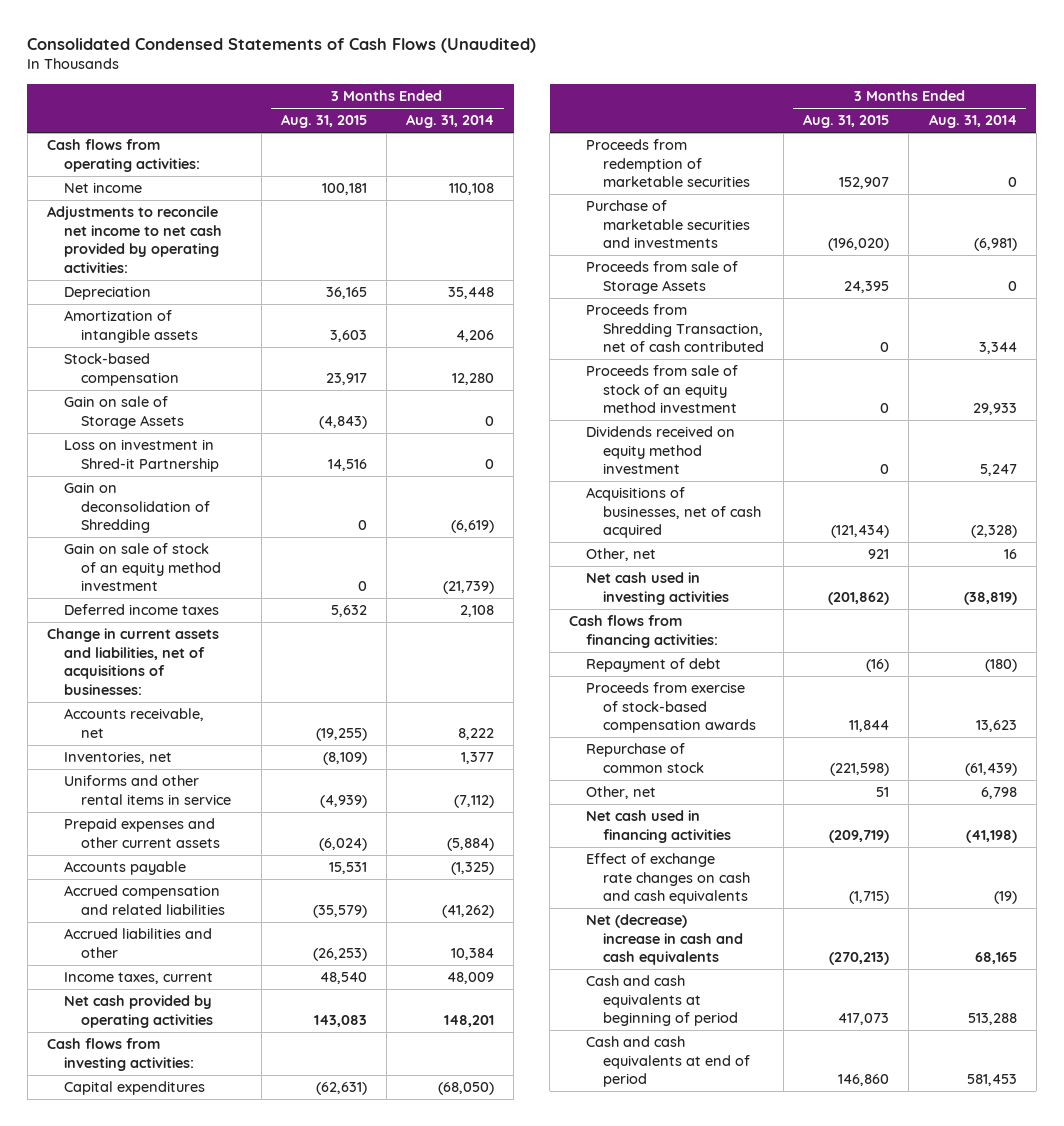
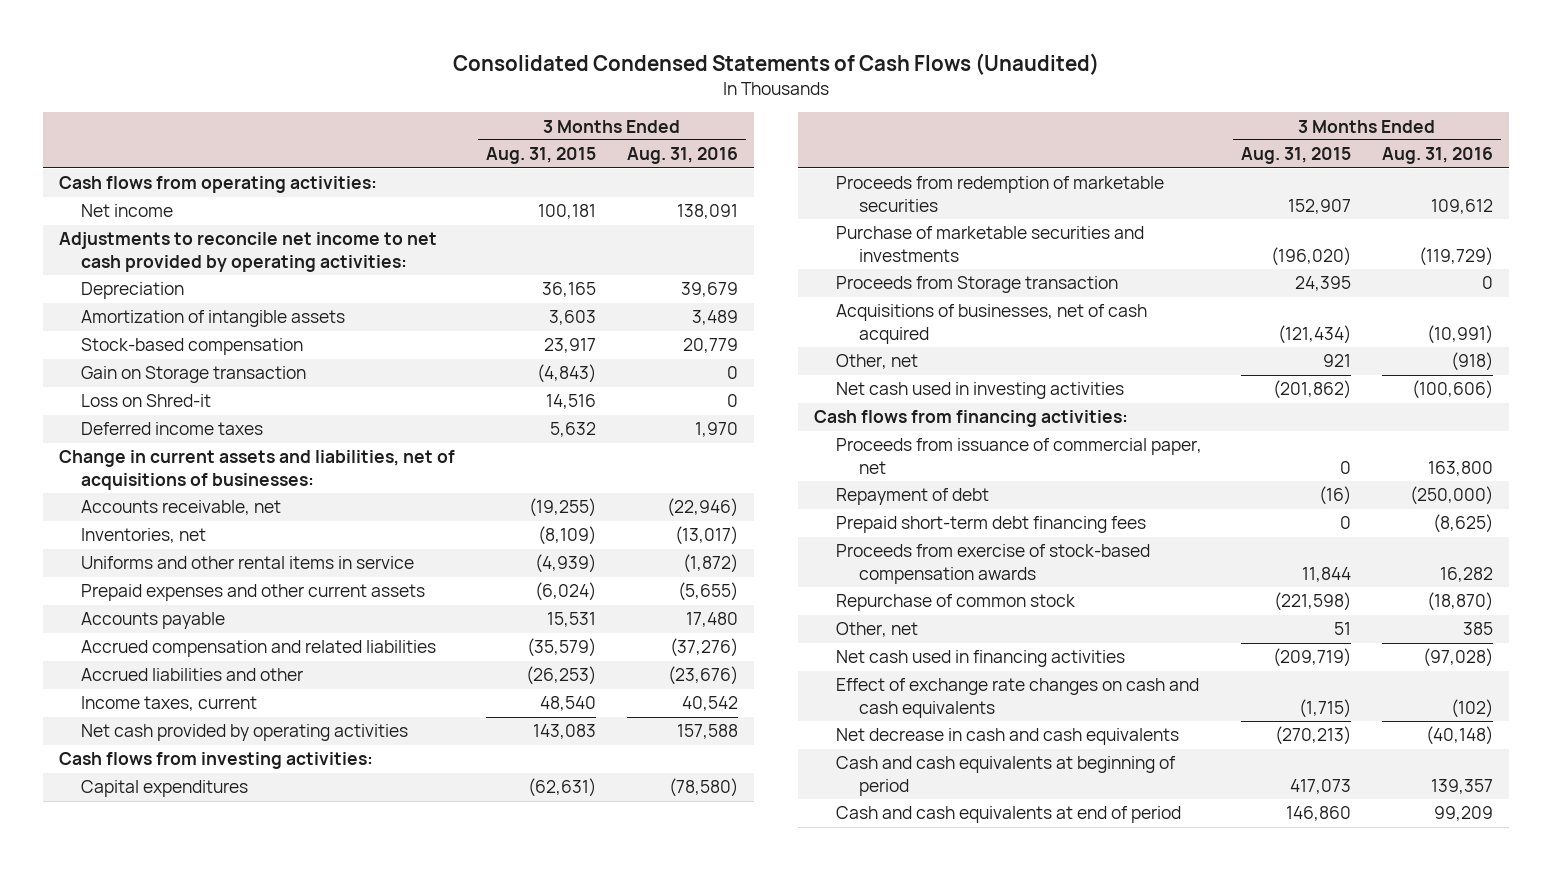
[406,114,495,129] Aug. 31, 2014 -> none
none -> [627,147,739,165] Aug. 31, 2016
[63,482,210,534] Gain on deconsolidation of Shredding -> none
[63,543,221,592] Gain on sale of stock of an equity method investment -> none
[63,396,184,429] Gain on sale of Storage Assets -> [81,366,307,384] Gain on Storage transaction
[63,439,219,472] Loss on investment in Shred-it Partnership -> [81,394,212,408] Loss on Shred-it
[586,304,765,353] Proceeds from Shredding Transaction, net of cash contributed -> none
[586,365,739,414] Proceeds from sale of stock of an equity method investment -> none
[586,426,736,475] Dividends received on equity method investment -> none
[586,261,739,294] Proceeds from sale of Storage Assets -> [836,276,1119,294] Proceeds from Storage transaction
none -> [836,438,1203,474] Proceeds from issuance of commercial paper, net
none -> [836,516,1147,534] Prepaid short-term debt financing fees
[586,914,744,966] Net (decrease) increase in cash and cash equivalents -> [836,728,1180,746] Net decrease in cash and cash equivalents

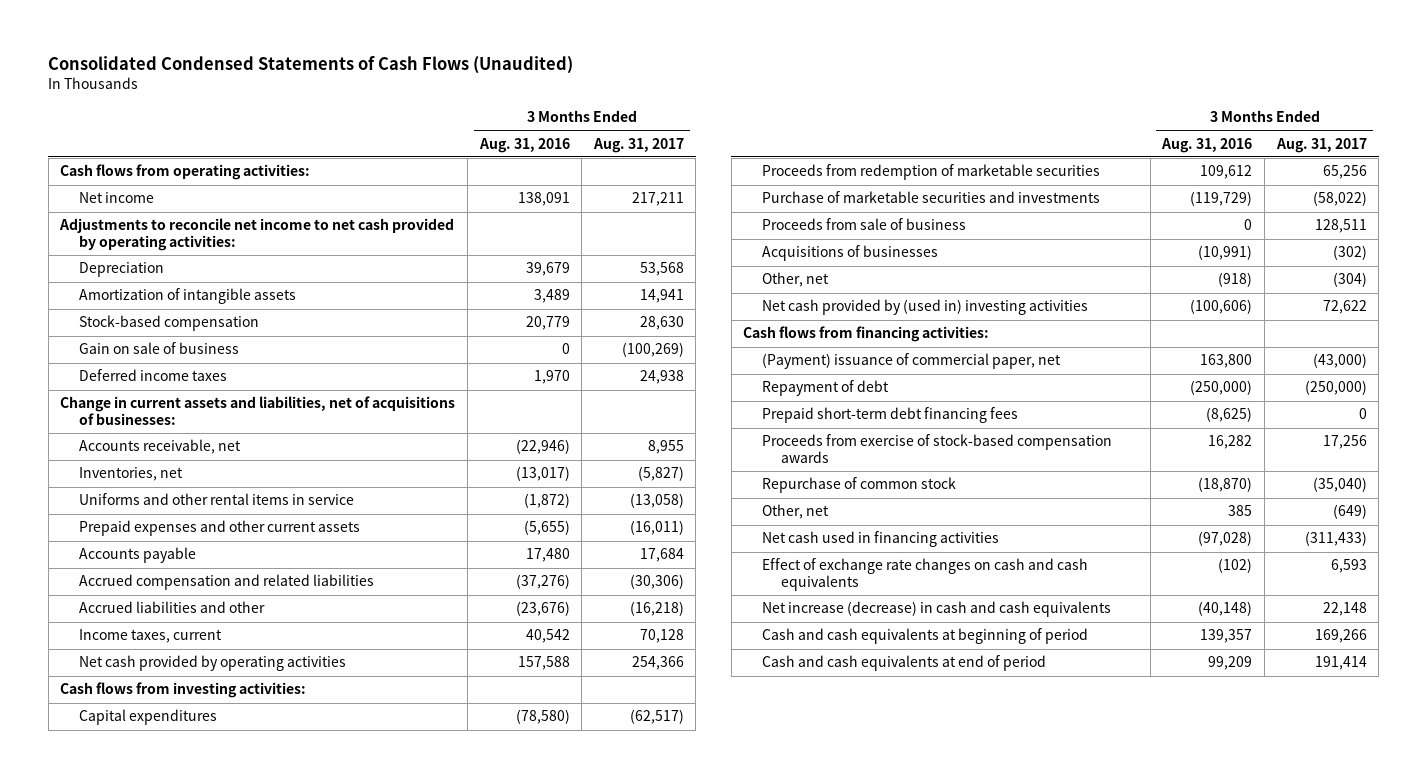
[485,147,596,165] Aug. 31, 2015 -> none
none -> [592,137,684,153] Aug. 31, 2017
[81,394,212,408] Loss on Shred-it -> none
[81,366,307,384] Gain on Storage transaction -> [79,342,240,355] Gain on sale of business
[836,276,1119,294] Proceeds from Storage transaction -> [762,218,967,231] Proceeds from sale of business
[836,304,1148,344] Acquisitions of businesses, net of cash acquired -> [762,245,939,262] Acquisitions of businesses
[836,382,1125,400] Net cash used in investing activities -> [762,299,1089,316] Net cash provided by (used in) investing activities
[836,438,1203,474] Proceeds from issuance of commercial paper, net -> [762,353,1062,370] (Payment) issuance of commercial paper, net
[836,728,1180,746] Net decrease in cash and cash equivalents -> [762,601,1112,618] Net increase (decrease) in cash and cash equivalents

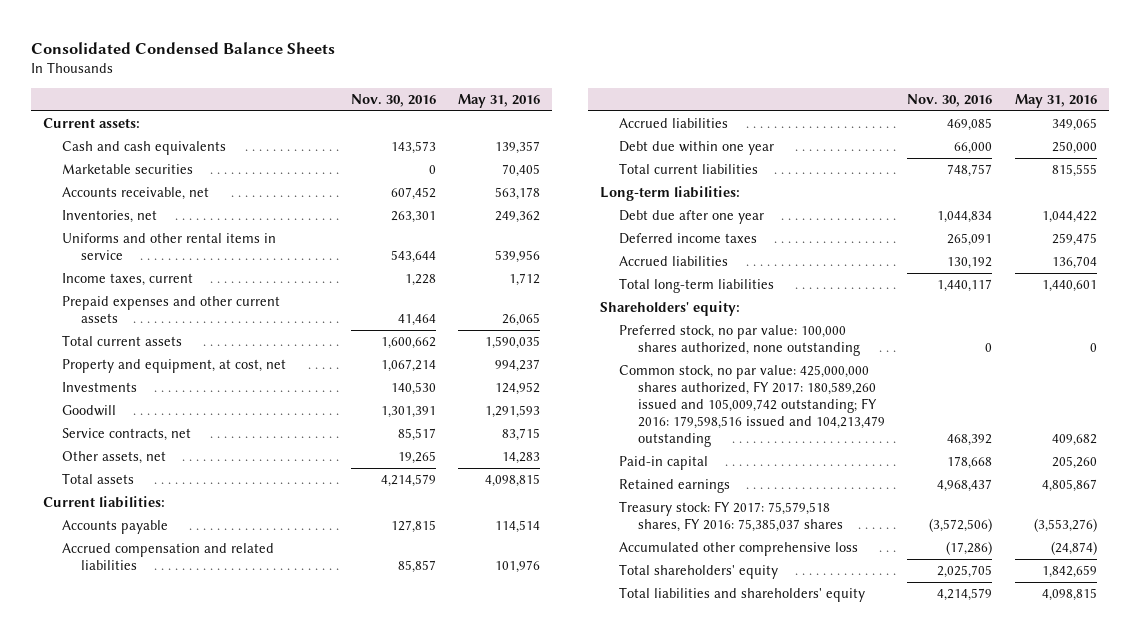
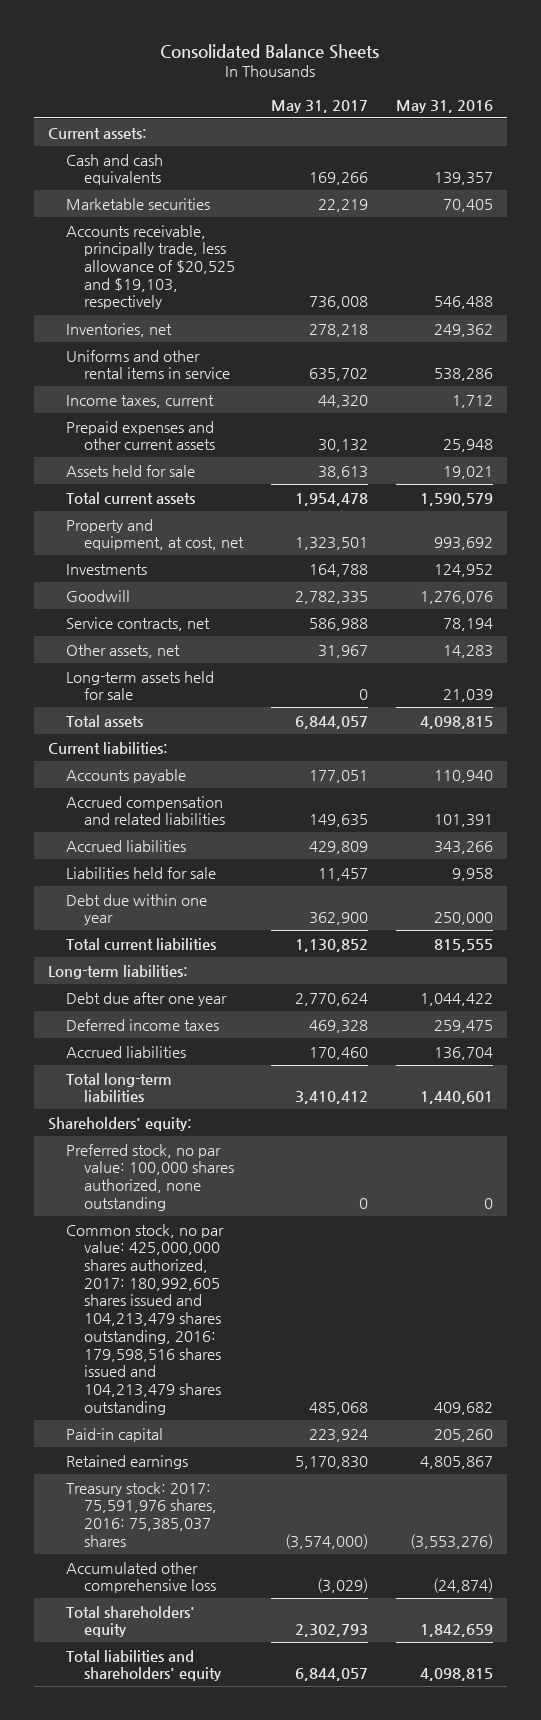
[31,41,336,54] Consolidated Condensed Balance Sheets -> [160,43,380,59] Consolidated Balance Sheets
[350,93,436,107] Nov. 30, 2016 -> none
none -> [271,99,369,113] May 31, 2017
[61,187,209,201] Accounts receivable, net -> none
none -> [65,224,236,310] Accounts receivable, principally trade, less allowance of $20,525 and $19,103, respectively
[495,250,541,264] 539,956 -> [434,368,494,382] 538,286
[502,313,541,327] 26,065 -> [443,439,494,453] 25,948
none -> [65,464,195,477] Assets held for sale
[485,336,541,350] 1,590,035 -> [420,492,494,506] 1,590,579
[495,359,541,373] 994,237 -> [434,537,494,551] 993,692
[485,405,541,419] 1,291,593 -> [420,590,494,604] 1,276,076
[502,428,541,442] 83,715 -> [443,617,494,631] 78,194
none -> [65,670,214,701] Long-term assets held for sale
[495,520,541,534] 114,514 -> [434,769,494,783] 110,940
[495,560,541,574] 101,976 -> [434,814,494,828] 101,391
[1052,118,1098,132] 349,065 -> [434,840,494,854] 343,266
none -> [65,866,216,879] Liabilities held for sale
[618,365,885,448] Common stock, no par value: 425,000,000 shares authorized, FY 2017: 180,589,260 issued and 105,009,742 outstanding; FY 2016: 179,598,516 issued and 104,213,479 outstanding -> [65,1223,224,1415] Common stock, no par value: 425,000,000 shares authorized, 2017: 180,992,605 shares issued and 104,213,479 shares outstanding, 2016: 179,598,516 shares issued and 104,213,479 shares outstanding
[618,501,843,533] Treasury stock: FY 2017: 75,579,518 shares, FY 2016: 75,385,037 shares -> [65,1481,218,1547] Treasury stock: 2017: 75,591,976 shares, 2016: 75,385,037 shares

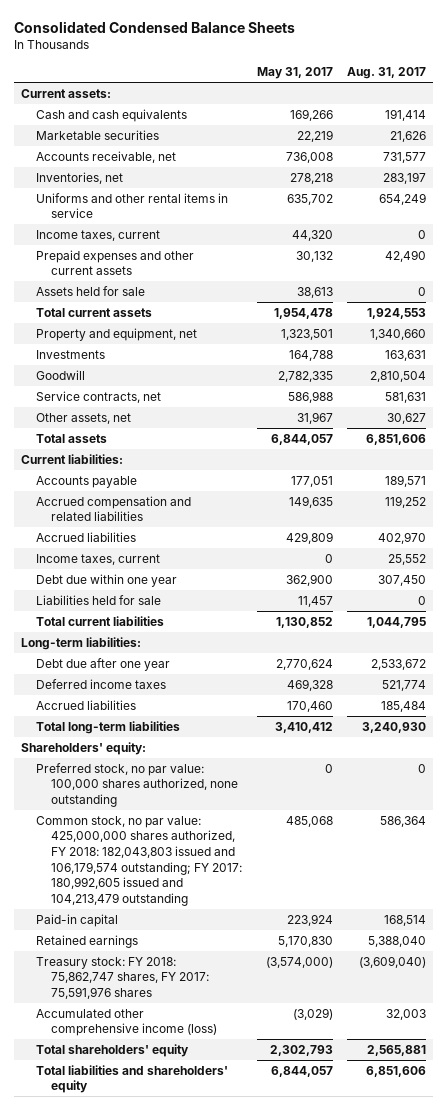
[160,43,380,59] Consolidated Balance Sheets -> [13,20,295,33] Consolidated Condensed Balance Sheets
[396,99,494,113] May 31, 2016 -> none
none -> [347,67,427,80] Aug. 31, 2017
[65,224,236,310] Accounts receivable, principally trade, less allowance of $20,525 and $19,103, respectively -> [36,150,177,163] Accounts receivable, net
[65,518,245,551] Property and equipment, at cost, net -> [36,327,198,341] Property and equipment, net
[65,670,214,701] Long-term assets held for sale -> none
none -> [36,553,161,565] Income taxes, current
[65,866,216,879] Liabilities held for sale -> [36,594,162,605] Liabilities held for sale
[65,1223,224,1415] Common stock, no par value: 425,000,000 shares authorized, 2017: 180,992,605 shares issued and 104,213,479 shares outstanding, 2016: 179,598,516 shares issued and 104,213,479 shares outstanding -> [36,815,243,906] Common stock, no par value: 425,000,000 shares authorized, FY 2018: 182,043,803 issued and 106,179,574 outstanding; FY 2017: 180,992,605 issued and 104,213,479 outstanding
[65,1481,218,1547] Treasury stock: 2017: 75,591,976 shares, 2016: 75,385,037 shares -> [36,956,210,999] Treasury stock: FY 2018: 75,862,747 shares, FY 2017: 75,591,976 shares
[65,1561,217,1594] Accumulated other comprehensive loss -> [36,1008,218,1037] Accumulated other comprehensive income (loss)

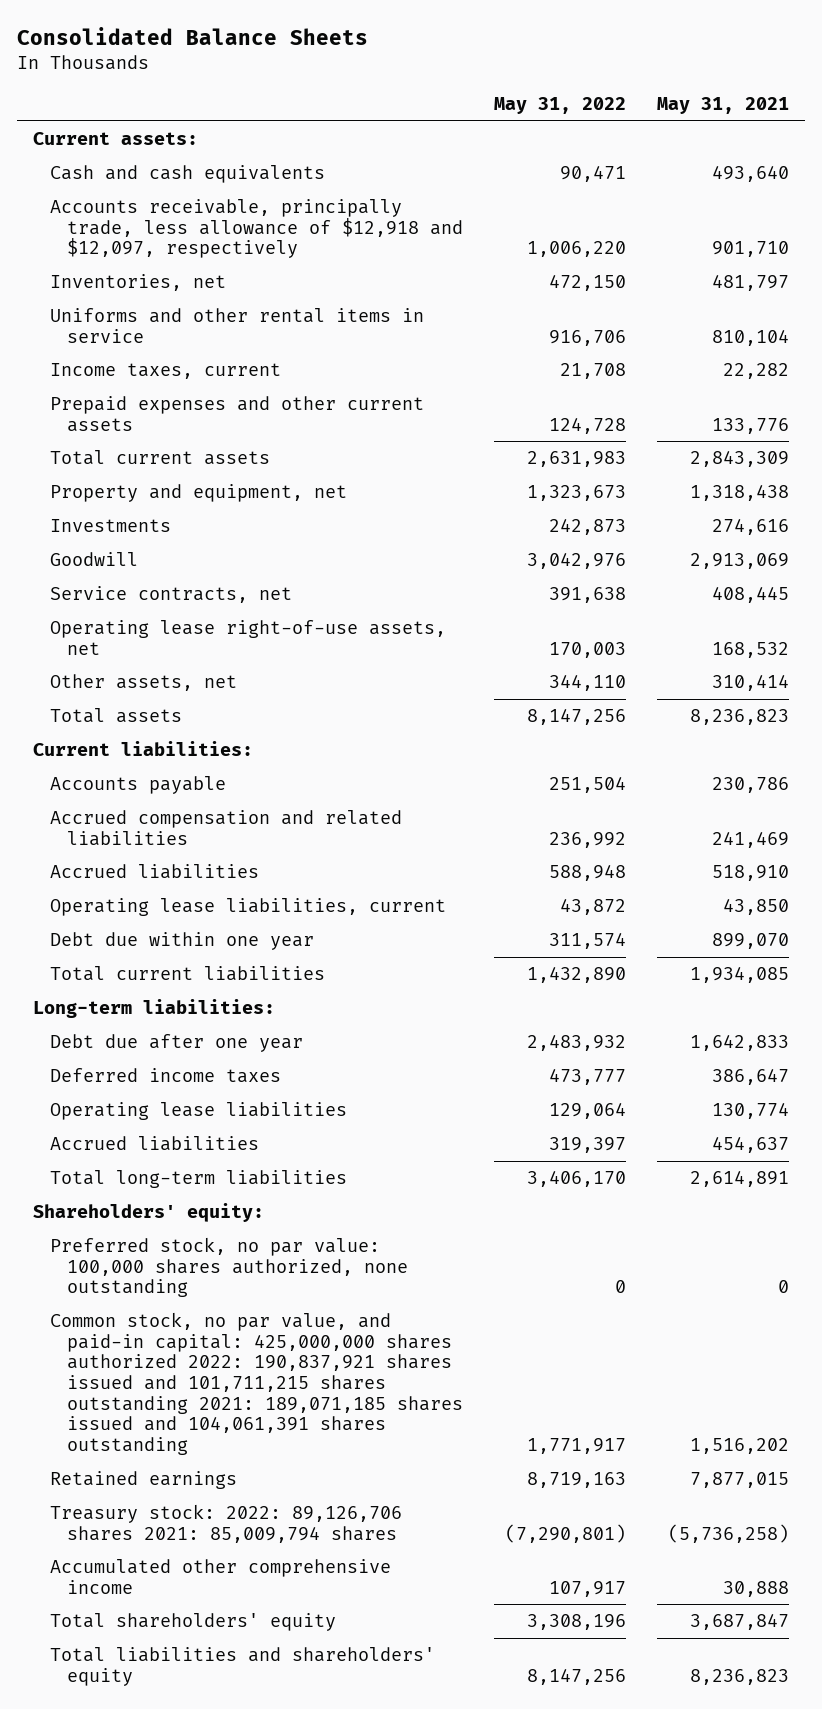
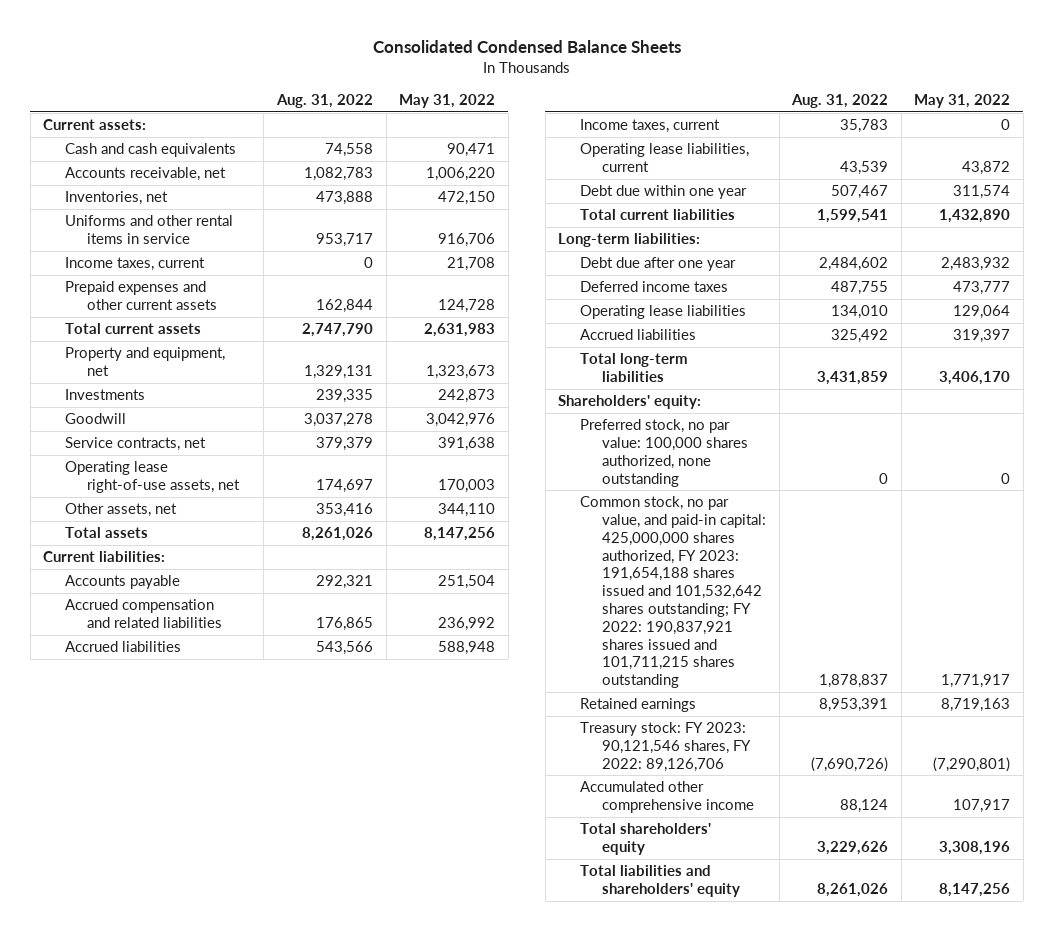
[17,26,369,45] Consolidated Balance Sheets -> [372,40,681,54] Consolidated Condensed Balance Sheets
[657,96,790,114] May 31, 2021 -> none
none -> [276,94,374,109] Aug. 31, 2022
[49,199,464,259] Accounts receivable, principally trade, less allowance of $12,918 and $12,097, respectively -> [65,167,227,182] Accounts receivable, net
none -> [580,119,721,134] Income taxes, current
[49,1312,464,1455] Common stock, no par value, and paid-in capital: 425,000,000 shares authorized 2022: 190,837,921 shares issued and 101,711,215 shares outstanding 2021: 189,071,185 shares issued and 104,061,391 shares outstanding -> [580,496,766,689] Common stock, no par value, and paid-in capital: 425,000,000 shares authorized, FY 2023: 191,654,188 shares issued and 101,532,642 shares outstanding; FY 2022: 190,837,921 shares issued and 101,711,215 shares outstanding
[49,1504,402,1543] Treasury stock: 2022: 89,126,706 shares 2021: 85,009,794 shares -> [580,722,751,772] Treasury stock: FY 2023: 90,121,546 shares, FY 2022: 89,126,706

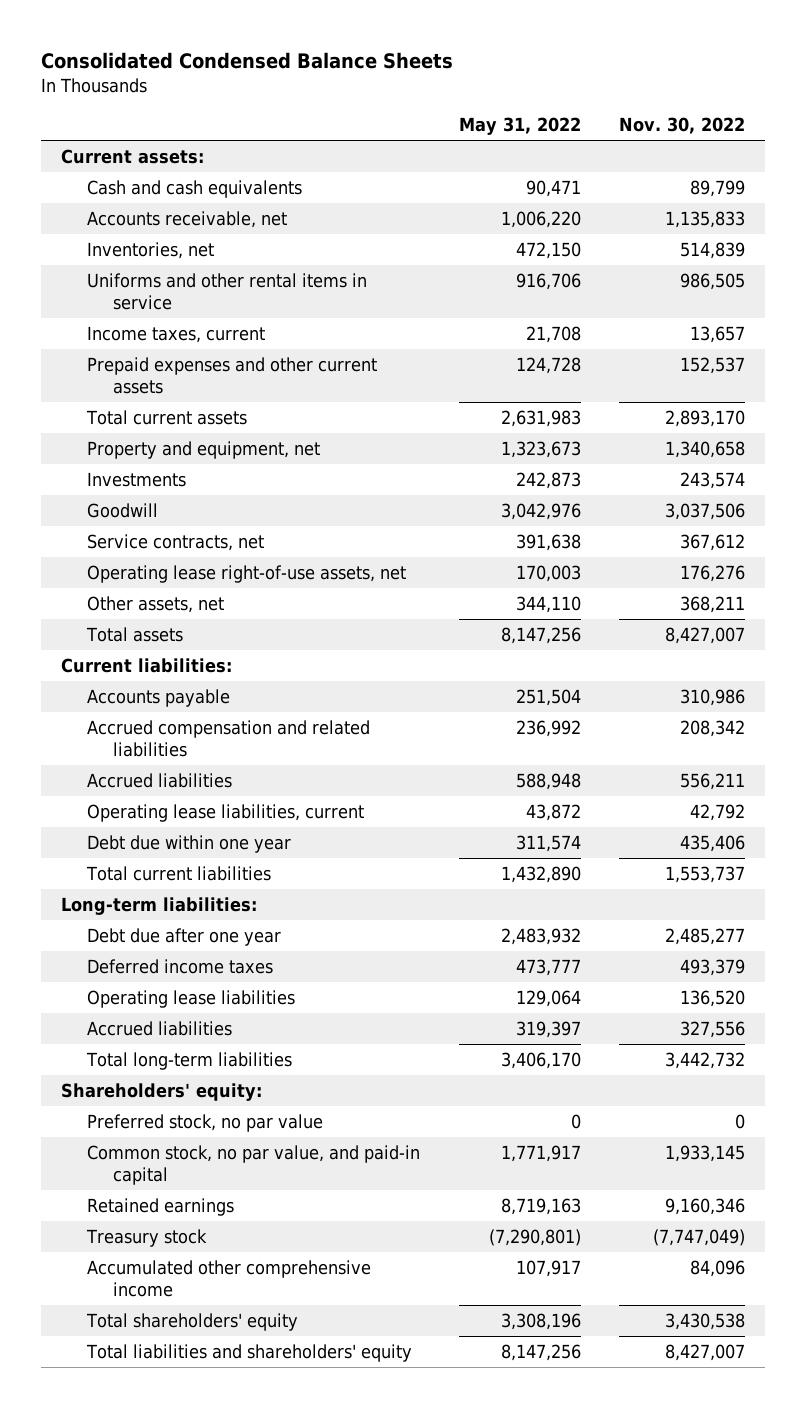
[276,94,374,109] Aug. 31, 2022 -> none
none -> [619,117,746,135] Nov. 30, 2022
[580,119,721,134] Income taxes, current -> none
[580,419,748,487] Preferred stock, no par value: 100,000 shares authorized, none outstanding -> [86,1113,323,1132] Preferred stock, no par value
[580,496,766,689] Common stock, no par value, and paid-in capital: 425,000,000 shares authorized, FY 2023: 191,654,188 shares issued and 101,532,642 shares outstanding; FY 2022: 190,837,921 shares issued and 101,711,215 shares outstanding -> [86,1144,420,1185] Common stock, no par value, and paid-in capital
[580,722,751,772] Treasury stock: FY 2023: 90,121,546 shares, FY 2022: 89,126,706 -> [85,1228,207,1247] Treasury stock

